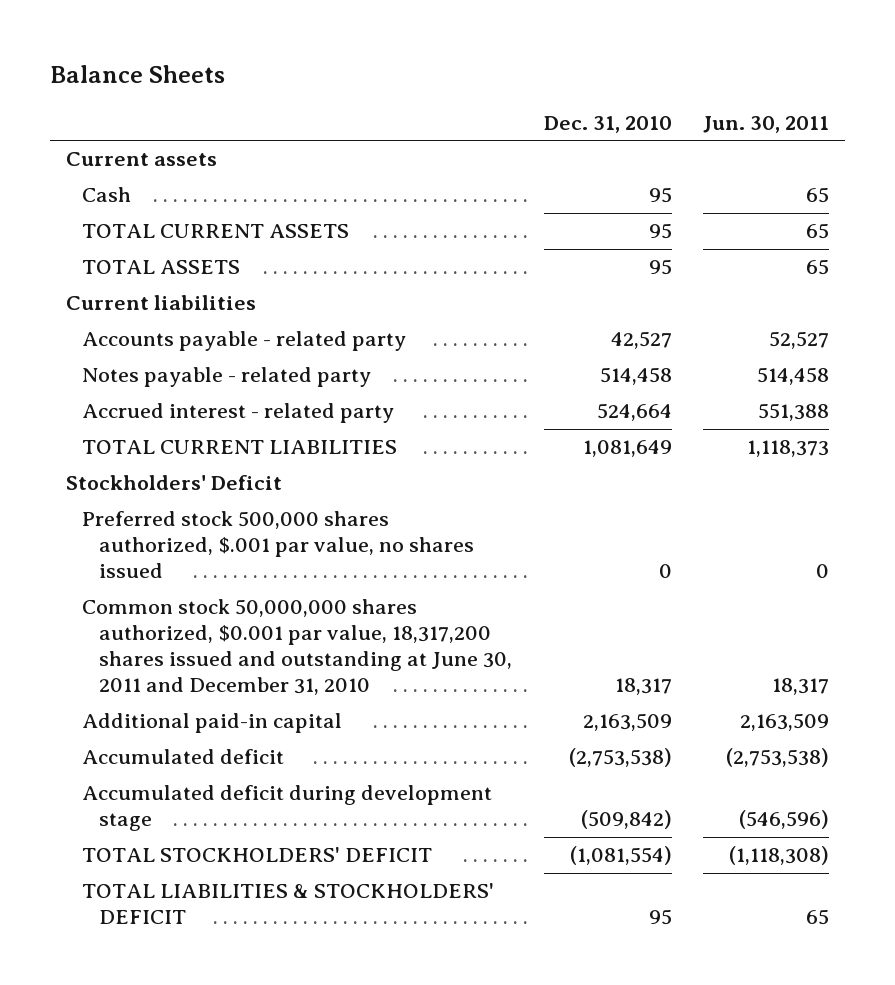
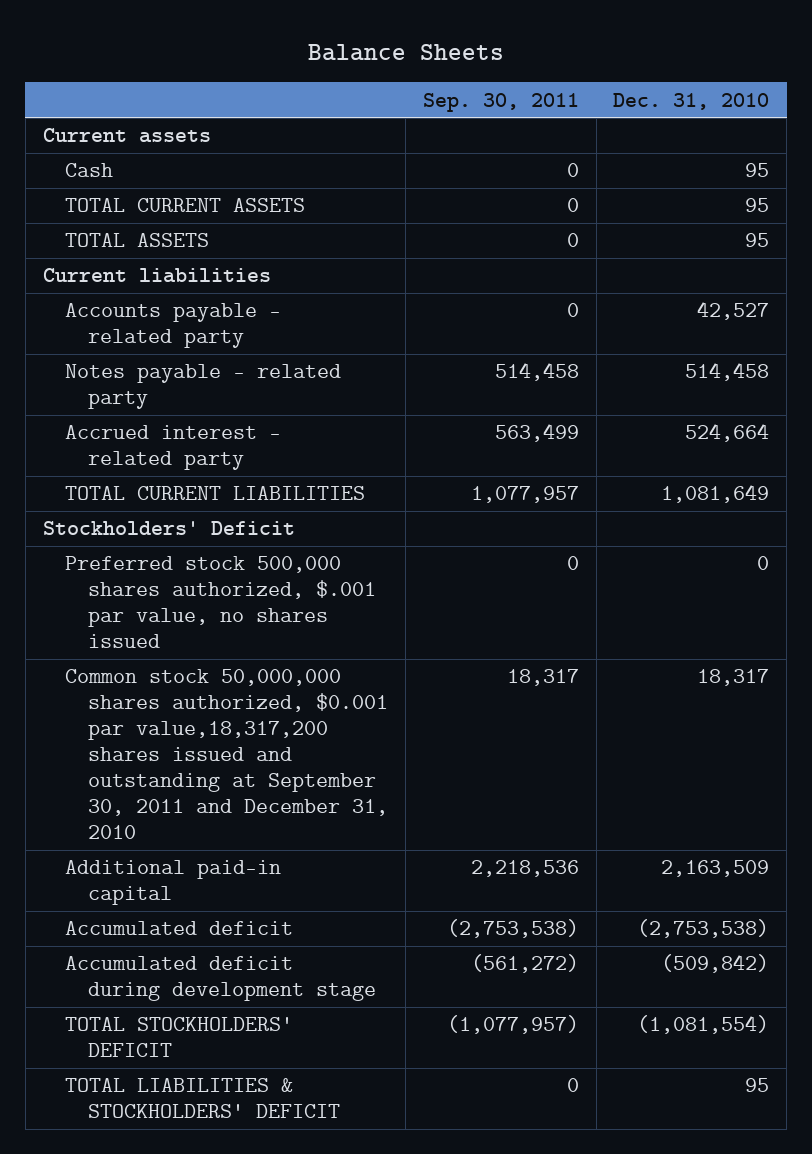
[703,115,830,133] Jun. 30, 2011 -> none
none -> [422,92,579,112] Sep. 30, 2011
[82,599,513,696] Common stock 50,000,000 shares authorized, $0.001 par value, 18,317,200 shares issued and outstanding at June 30, 2011 and December 31, 2010 -> [65,669,389,840] Common stock 50,000,000 shares authorized, $0.001 par value,18,317,200 shares issued and outstanding at September 30, 2011 and December 31, 2010

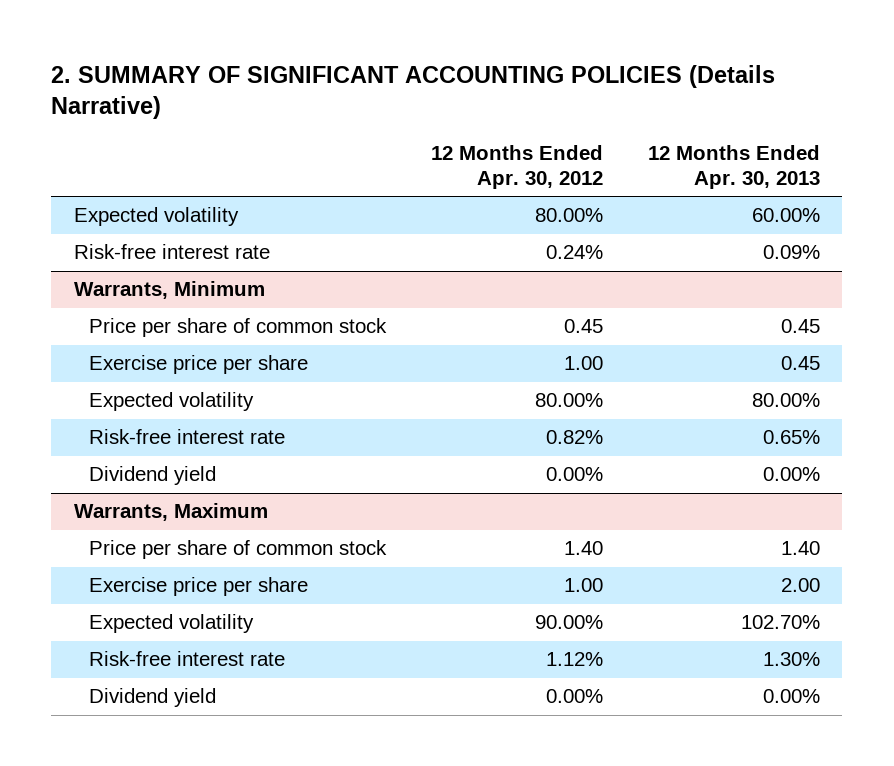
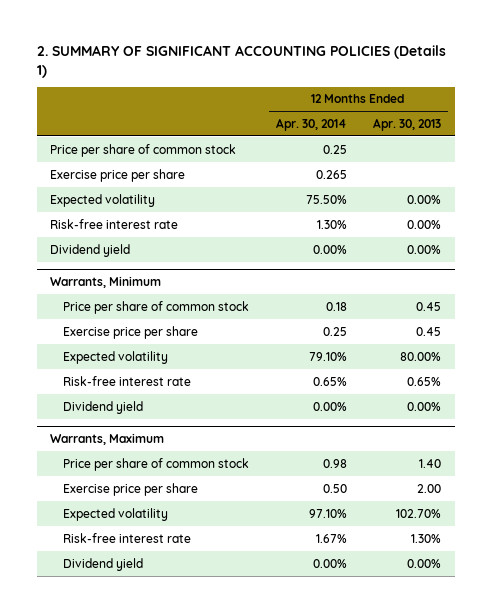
[51,64,776,120] 2. SUMMARY OF SIGNIFICANT ACCOUNTING POLICIES (Details Narrative) -> [36,44,446,78] 2. SUMMARY OF SIGNIFICANT ACCOUNTING POLICIES (Details 1)
[430,145,603,190] 12 Months Ended Apr. 30, 2012 -> none
none -> [275,118,347,132] Apr. 30, 2014
none -> [50,143,237,157] Price per share of common stock
none -> [50,168,186,182] Exercise price per share
[751,208,820,223] 60.00% -> [407,194,442,204] 0.00%
[762,245,820,260] 0.09% -> [407,219,442,229] 0.00%
none -> [50,243,131,257] Dividend yield

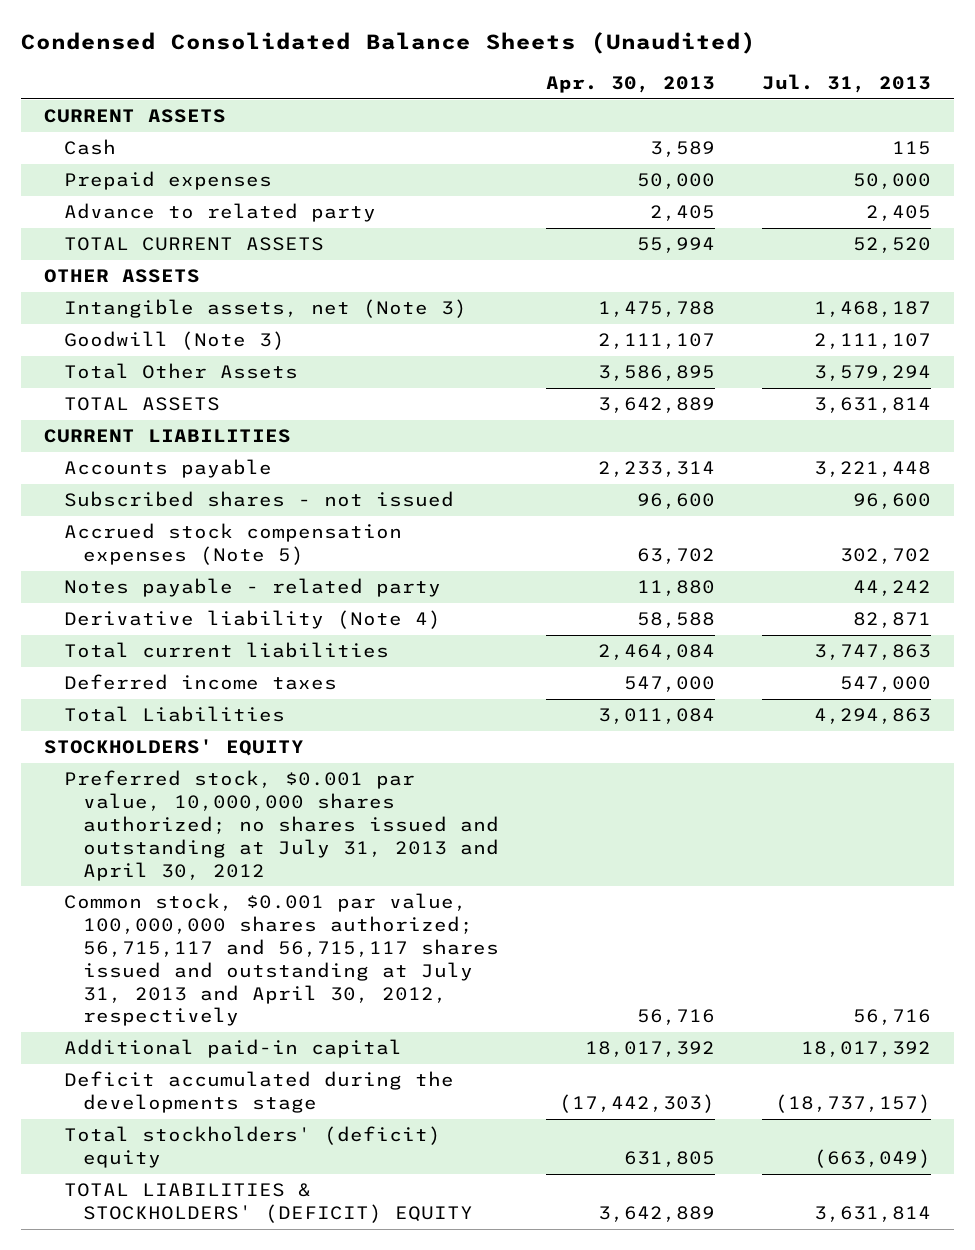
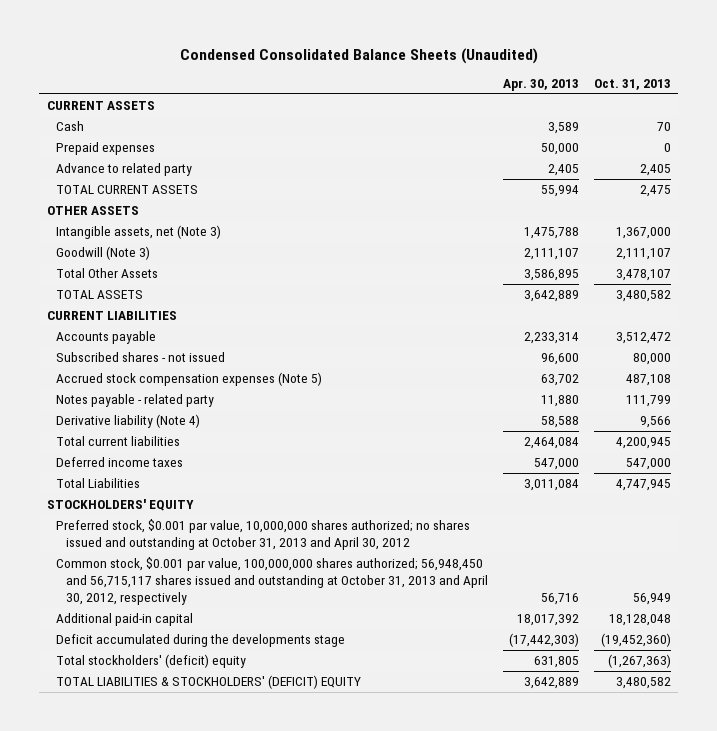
[761,73,931,93] Jul. 31, 2013 -> none
none -> [593,79,671,91] Oct. 31, 2013
[63,770,500,881] Preferred stock, $0.001 par value, 10,000,000 shares authorized; no shares issued and outstanding at July 31, 2013 and April 30, 2012 -> [56,519,471,551] Preferred stock, $0.001 par value, 10,000,000 shares authorized; no shares issued and outstanding at October 31, 2013 and April 30, 2012
[63,893,500,1027] Common stock, $0.001 par value, 100,000,000 shares authorized; 56,715,117 and 56,715,117 shares issued and outstanding at July 31, 2013 and April 30, 2012, respectively -> [56,557,489,606] Common stock, $0.001 par value, 100,000,000 shares authorized; 56,948,450 and 56,715,117 shares issued and outstanding at October 31, 2013 and April 30, 2012, respectively

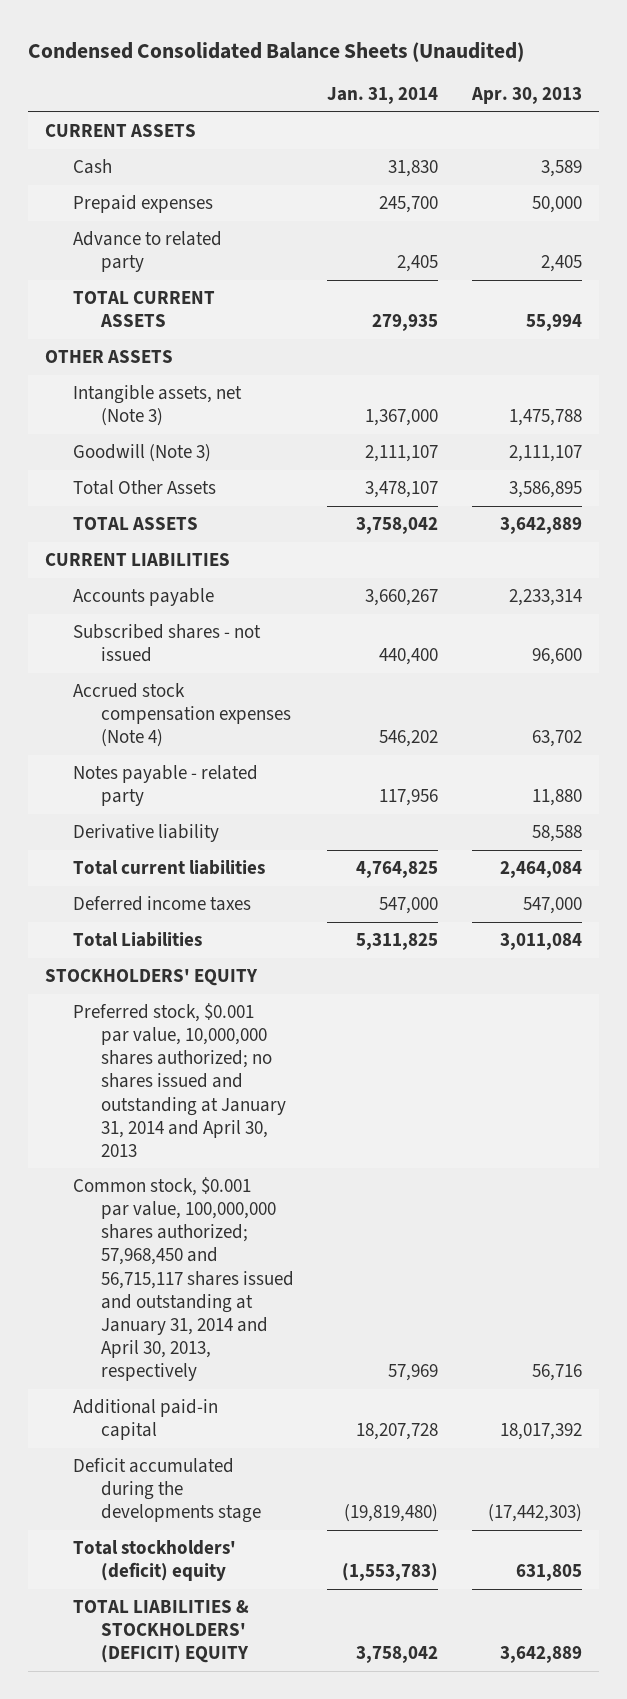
[593,79,671,91] Oct. 31, 2013 -> none
none -> [327,87,439,105] Jan. 31, 2014
[56,372,323,387] Accrued stock compensation expenses (Note 5) -> [72,683,291,748] Accrued stock compensation expenses (Note 4)
[56,414,201,429] Derivative liability (Note 4) -> [72,824,219,843] Derivative liability
[56,519,471,551] Preferred stock, $0.001 par value, 10,000,000 shares authorized; no shares issued and outstanding at October 31, 2013 and April 30, 2012 -> [72,1003,286,1157] Preferred stock, $0.001 par value, 10,000,000 shares authorized; no shares issued and outstanding at January 31, 2014 and April 30, 2013
[56,557,489,606] Common stock, $0.001 par value, 100,000,000 shares authorized; 56,948,450 and 56,715,117 shares issued and outstanding at October 31, 2013 and April 30, 2012, respectively -> [72,1177,294,1382] Common stock, $0.001 par value, 100,000,000 shares authorized; 57,968,450 and 56,715,117 shares issued and outstanding at January 31, 2014 and April 30, 2013, respectively

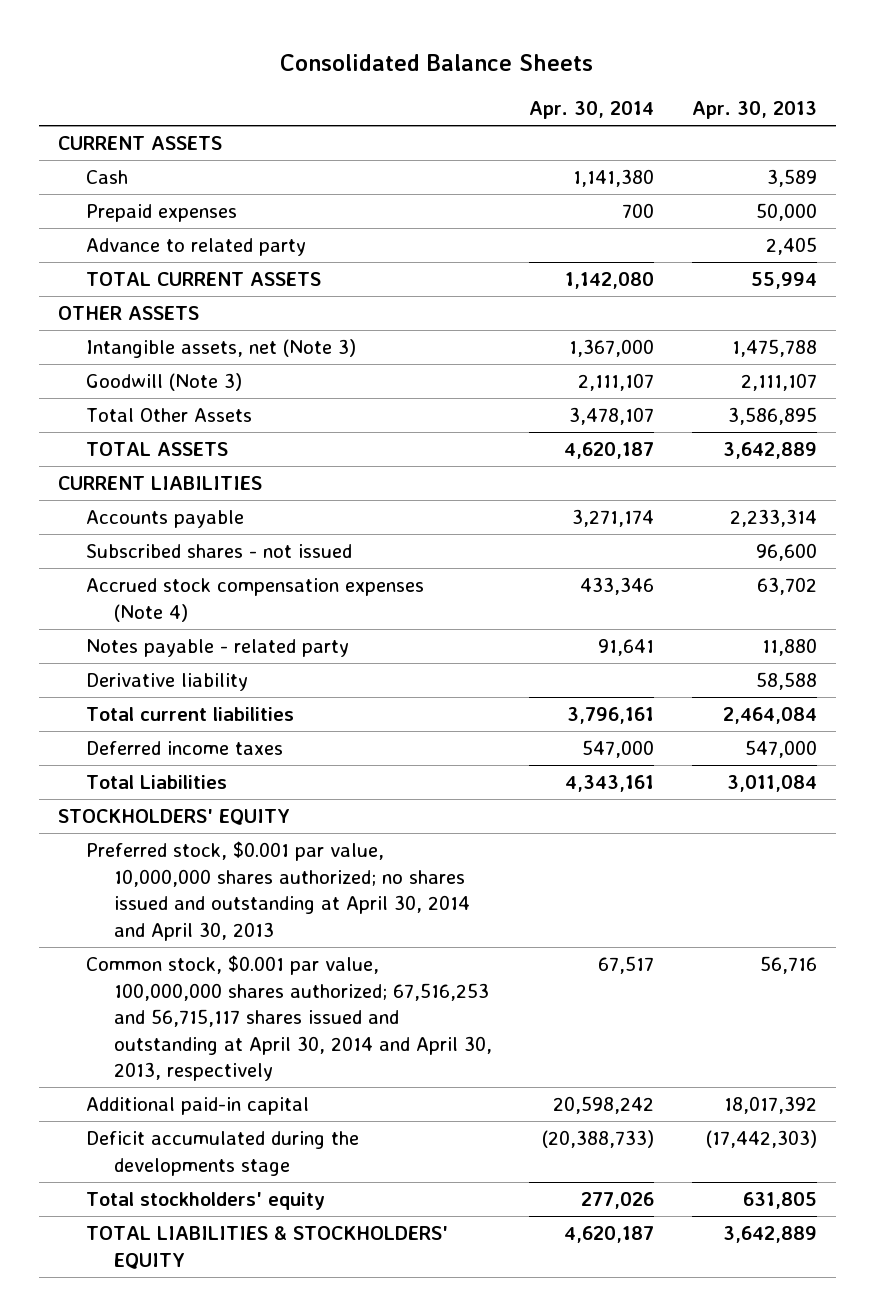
[28,41,525,62] Condensed Consolidated Balance Sheets (Unaudited) -> [280,53,594,71] Consolidated Balance Sheets
[327,87,439,105] Jan. 31, 2014 -> none
none -> [529,101,655,120] Apr. 30, 2014
[72,1003,286,1157] Preferred stock, $0.001 par value, 10,000,000 shares authorized; no shares issued and outstanding at January 31, 2014 and April 30, 2013 -> [85,841,470,941] Preferred stock, $0.001 par value, 10,000,000 shares authorized; no shares issued and outstanding at April 30, 2014 and April 30, 2013
[72,1177,294,1382] Common stock, $0.001 par value, 100,000,000 shares authorized; 57,968,450 and 56,715,117 shares issued and outstanding at January 31, 2014 and April 30, 2013, respectively -> [85,955,492,1082] Common stock, $0.001 par value, 100,000,000 shares authorized; 67,516,253 and 56,715,117 shares issued and outstanding at April 30, 2014 and April 30, 2013, respectively
[72,1540,236,1582] Total stockholders' (deficit) equity -> [85,1192,325,1211] Total stockholders' equity
[72,1600,249,1664] TOTAL LIABILITIES & STOCKHOLDERS' (DEFICIT) EQUITY -> [85,1226,448,1269] TOTAL LIABILITIES & STOCKHOLDERS' EQUITY

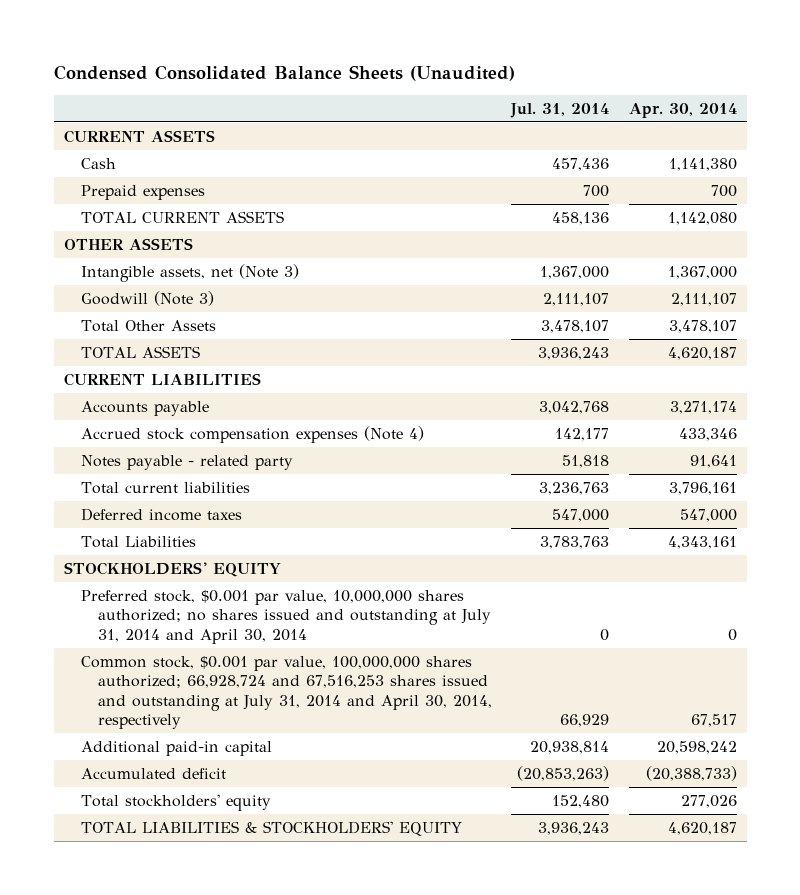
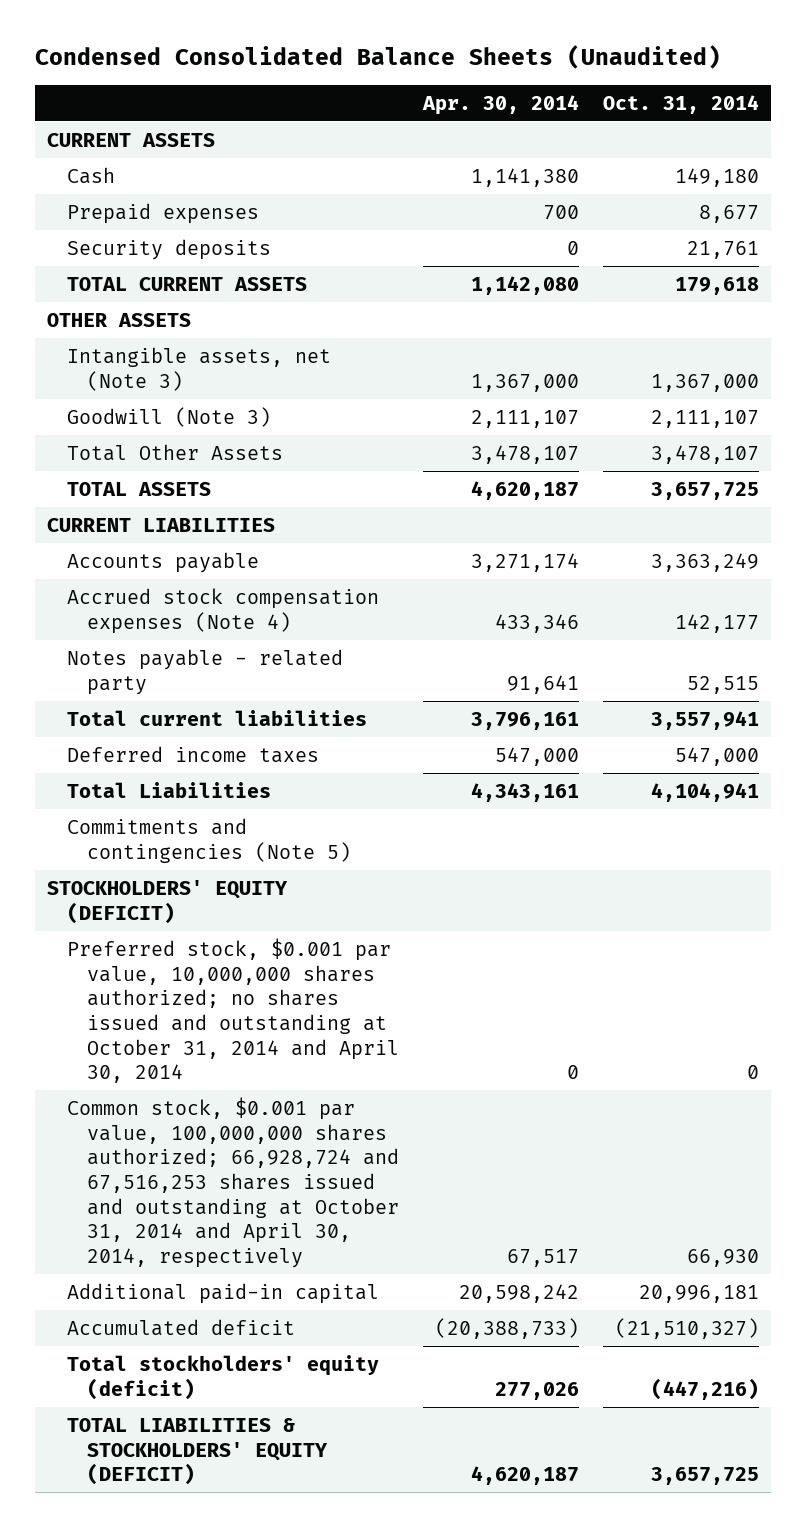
[510,102,610,118] Jul. 31, 2014 -> none
none -> [602,94,759,114] Oct. 31, 2014
none -> [66,238,271,260] Security deposits
none -> [66,817,351,863] Commitments and contingencies (Note 5)
[63,562,281,578] STOCKHOLDERS' EQUITY -> [47,879,289,924] STOCKHOLDERS' EQUITY (DEFICIT)
[80,590,492,644] Preferred stock, $0.001 par value, 10,000,000 shares authorized; no shares issued and outstanding at July 31, 2014 and April 30, 2014 -> [66,937,399,1084] Preferred stock, $0.001 par value, 10,000,000 shares authorized; no shares issued and outstanding at October 31, 2014 and April 30, 2014
[80,656,493,730] Common stock, $0.001 par value, 100,000,000 shares authorized; 66,928,724 and 67,516,253 shares issued and outstanding at July 31, 2014 and April 30, 2014, respectively -> [66,1096,399,1269] Common stock, $0.001 par value, 100,000,000 shares authorized; 66,928,724 and 67,516,253 shares issued and outstanding at October 31, 2014 and April 30, 2014, respectively
[80,794,271,812] Total stockholders' equity -> [66,1354,379,1400] Total stockholders' equity (deficit)
[80,821,462,837] TOTAL LIABILITIES & STOCKHOLDERS' EQUITY -> [66,1417,328,1486] TOTAL LIABILITIES & STOCKHOLDERS' EQUITY (DEFICIT)

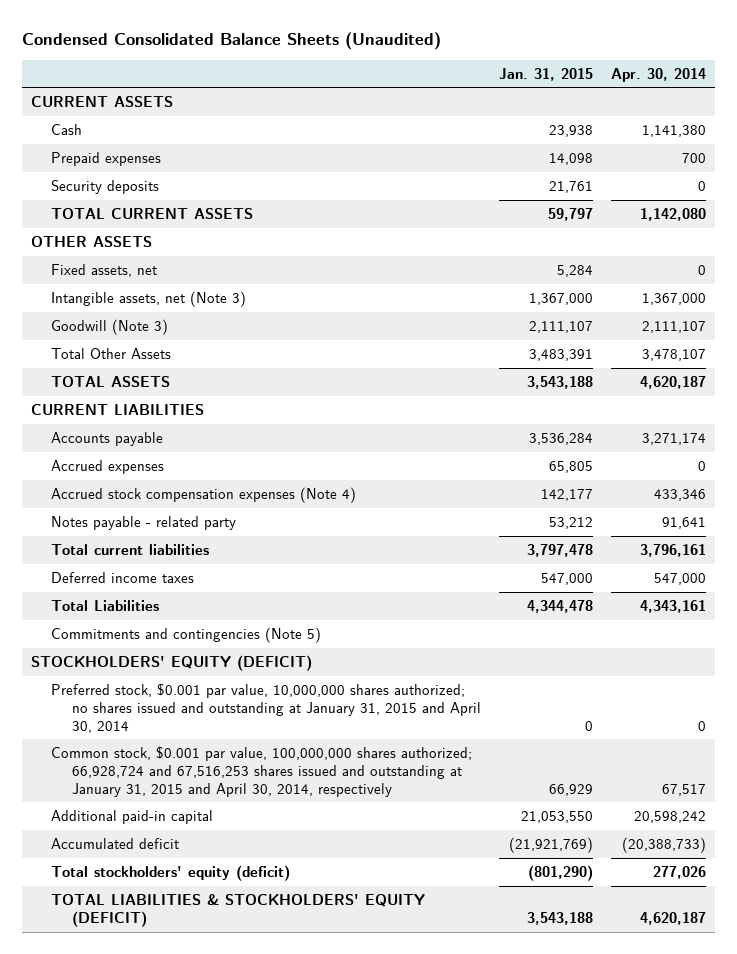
[602,94,759,114] Oct. 31, 2014 -> none
none -> [499,67,594,81] Jan. 31, 2015
none -> [51,264,158,278] Fixed assets, net
none -> [51,460,165,475] Accrued expenses
[66,937,399,1084] Preferred stock, $0.001 par value, 10,000,000 shares authorized; no shares issued and outstanding at October 31, 2014 and April 30, 2014 -> [51,683,482,733] Preferred stock, $0.001 par value, 10,000,000 shares authorized; no shares issued and outstanding at January 31, 2015 and April 30, 2014
[66,1096,399,1269] Common stock, $0.001 par value, 100,000,000 shares authorized; 66,928,724 and 67,516,253 shares issued and outstanding at October 31, 2014 and April 30, 2014, respectively -> [51,746,473,797] Common stock, $0.001 par value, 100,000,000 shares authorized; 66,928,724 and 67,516,253 shares issued and outstanding at January 31, 2015 and April 30, 2014, respectively

